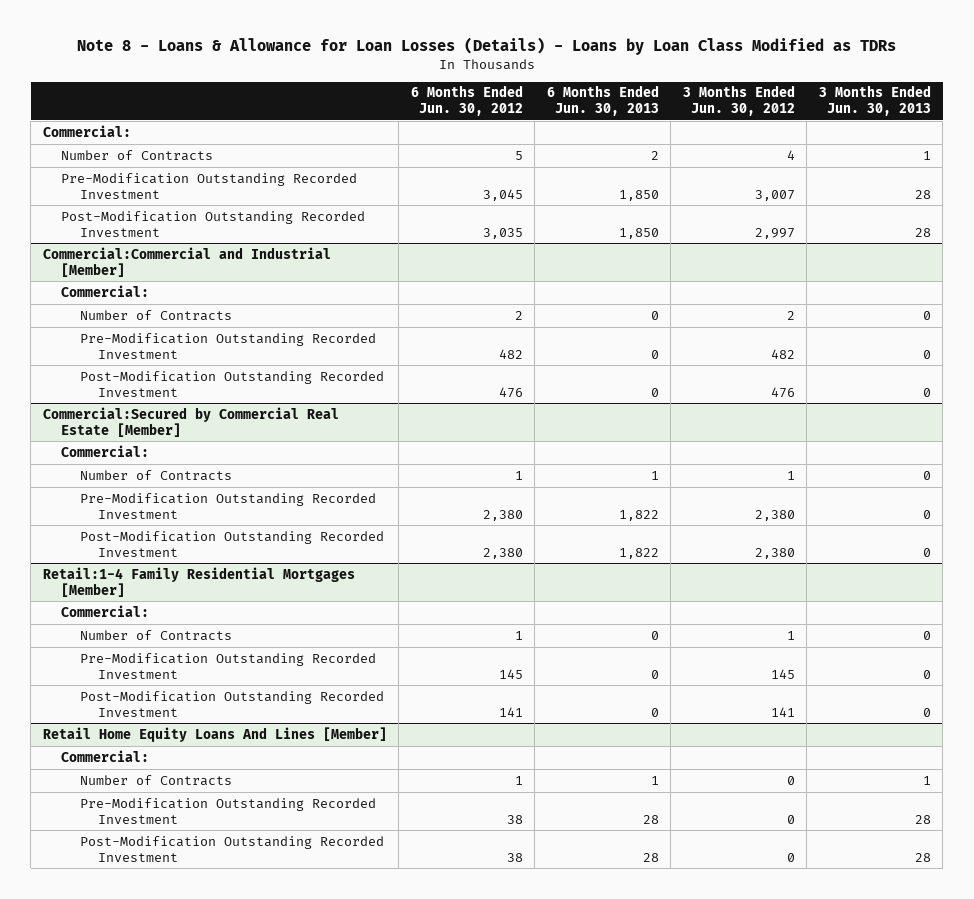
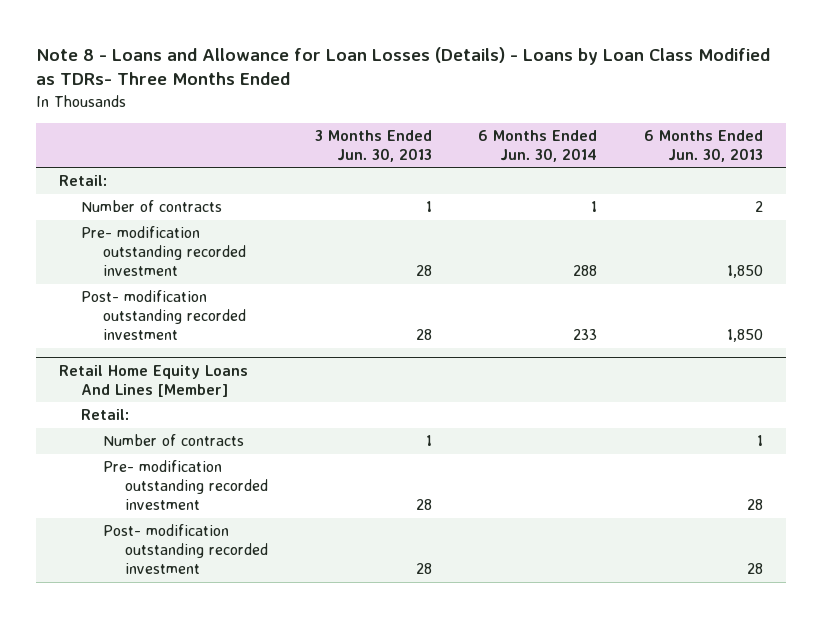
[76,37,896,56] Note 8 - Loans & Allowance for Loan Losses (Details) - Loans by Loan Class Modified as TDRs -> [35,46,770,86] Note 8 - Loans and Allowance for Loan Losses (Details) - Loans by Loan Class Modified as TDRs- Three Months Ended
[410,85,523,117] 6 Months Ended Jun. 30, 2012 -> none
[682,85,795,117] 3 Months Ended Jun. 30, 2012 -> none
none -> [478,129,598,163] 6 Months Ended Jun. 30, 2014
[42,124,131,137] Commercial: -> none
[42,246,331,277] Commercial:Commercial and Industrial [Member] -> none
[61,284,150,297] Commercial: -> none
[79,309,232,321] Number of Contracts -> none
[79,332,376,359] Pre-Modification Outstanding Recorded Investment -> none
[79,370,384,397] Post-Modification Outstanding Recorded Investment -> none
[42,406,339,437] Commercial:Secured by Commercial Real Estate [Member] -> none
[61,444,150,457] Commercial: -> none
[79,469,232,481] Number of Contracts -> none
[79,492,376,519] Pre-Modification Outstanding Recorded Investment -> none
[79,530,384,557] Post-Modification Outstanding Recorded Investment -> none
[42,566,355,597] Retail:1-4 Family Residential Mortgages [Member] -> none
[61,604,150,617] Commercial: -> none
[79,629,232,641] Number of Contracts -> none
[79,652,376,679] Pre-Modification Outstanding Recorded Investment -> none
[79,690,384,717] Post-Modification Outstanding Recorded Investment -> none
none -> [59,175,108,187] Retail:
[61,149,214,161] Number of Contracts -> [81,200,223,213] Number of contracts
[61,172,358,199] Pre-Modification Outstanding Recorded Investment -> [81,226,247,277] Pre- modification outstanding recorded investment
[61,210,366,237] Post-Modification Outstanding Recorded Investment -> [81,290,247,341] Post- modification outstanding recorded investment
[61,749,150,762] Commercial: -> none
none -> [81,409,130,421] Retail:
[79,774,232,786] Number of Contracts -> [103,434,245,447] Number of contracts
[79,797,376,824] Pre-Modification Outstanding Recorded Investment -> [103,460,269,511] Pre- modification outstanding recorded investment
[79,835,384,862] Post-Modification Outstanding Recorded Investment -> [103,524,269,575] Post- modification outstanding recorded investment

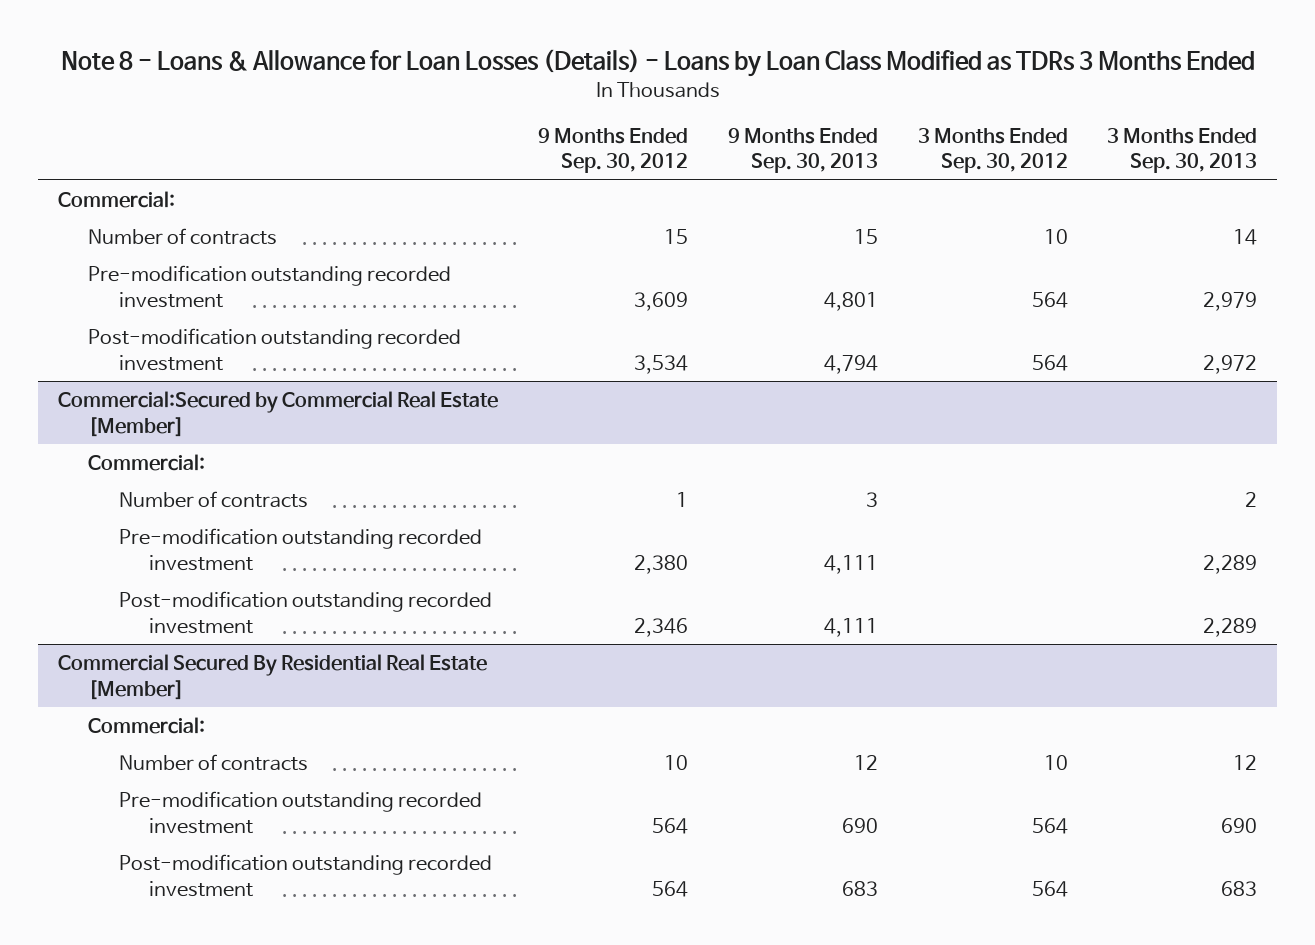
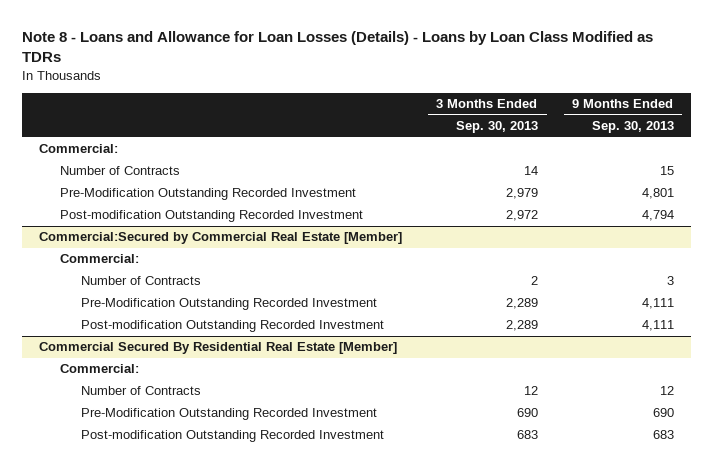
[60,49,1255,78] Note 8 - Loans & Allowance for Loan Losses (Details) - Loans by Loan Class Modified as TDRs 3 Months Ended -> [21,30,653,63] Note 8 - Loans and Allowance for Loan Losses (Details) - Loans by Loan Class Modified as TDRs
[537,127,688,174] 9 Months Ended Sep. 30, 2012 -> none
[917,127,1068,174] 3 Months Ended Sep. 30, 2012 -> none
[88,228,278,246] Number of contracts -> [59,166,180,176] Number of Contracts
[88,265,452,308] Pre-modification outstanding recorded investment -> [59,188,356,201] Pre-Modification Outstanding Recorded Investment
[88,328,462,371] Post-modification outstanding recorded investment -> [59,210,363,223] Post-modification Outstanding Recorded Investment
[118,491,308,509] Number of contracts -> [80,276,201,286] Number of Contracts
[118,528,482,571] Pre-modification outstanding recorded investment -> [80,298,377,311] Pre-Modification Outstanding Recorded Investment
[118,591,492,634] Post-modification outstanding recorded investment -> [80,320,384,333] Post-modification Outstanding Recorded Investment
[118,754,308,772] Number of contracts -> [80,386,201,396] Number of Contracts
[118,791,482,834] Pre-modification outstanding recorded investment -> [80,408,377,421] Pre-Modification Outstanding Recorded Investment
[118,854,492,897] Post-modification outstanding recorded investment -> [80,430,384,443] Post-modification Outstanding Recorded Investment

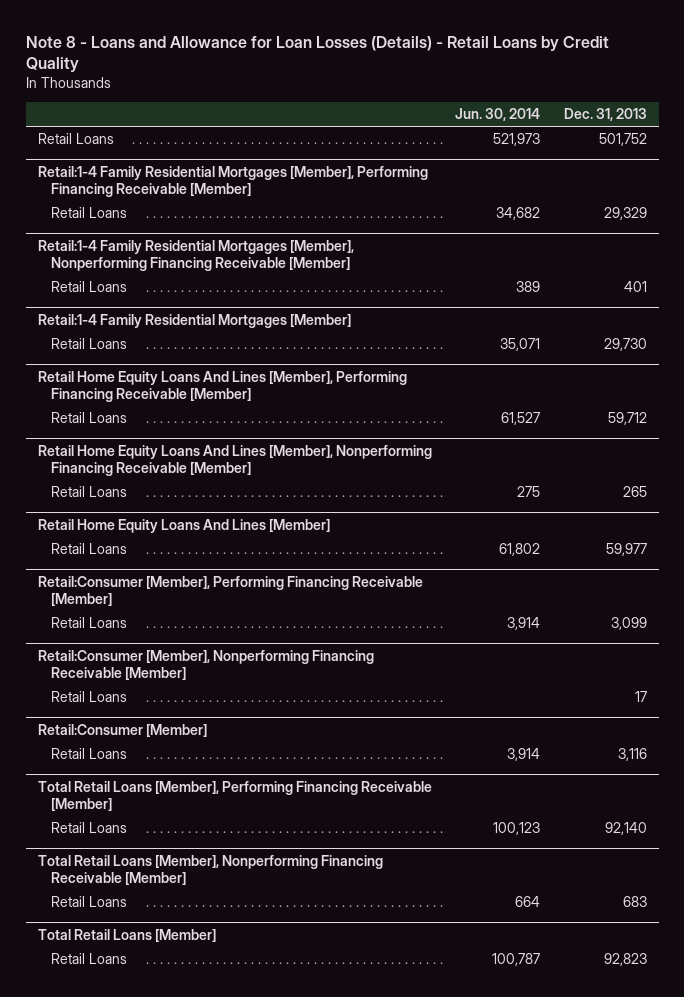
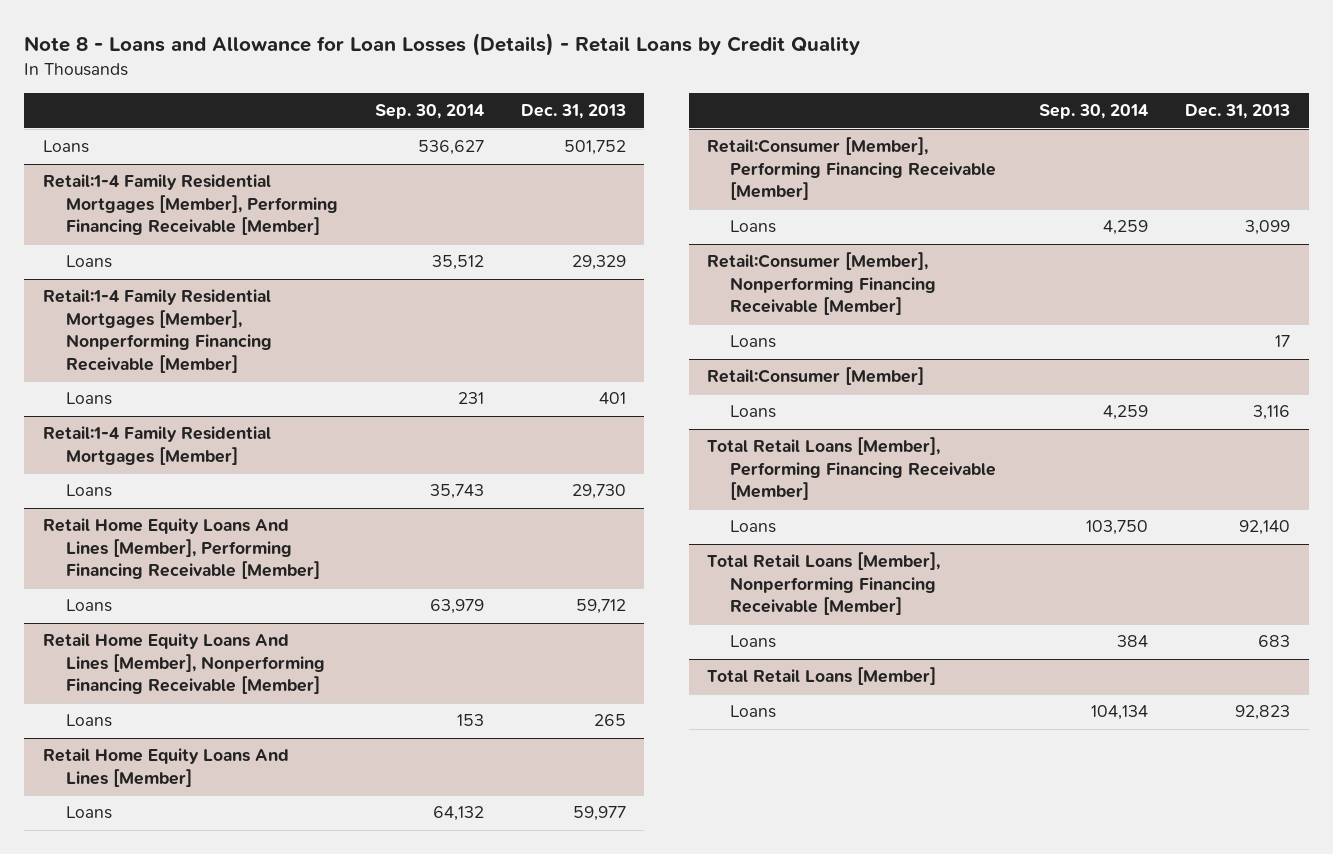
[455,108,541,122] Jun. 30, 2014 -> none
none -> [374,104,484,120] Sep. 30, 2014
[37,133,114,145] Retail Loans -> [42,140,89,154] Loans
[51,207,128,219] Retail Loans -> [65,255,112,269] Loans
[51,281,128,293] Retail Loans -> [65,392,112,406] Loans
[51,338,128,350] Retail Loans -> [65,484,112,498] Loans
[51,412,128,424] Retail Loans -> [65,599,112,613] Loans
[51,486,128,498] Retail Loans -> [65,714,112,728] Loans
[51,543,128,555] Retail Loans -> [65,806,112,820] Loans
[51,617,128,629] Retail Loans -> [730,220,777,234] Loans
[51,691,128,703] Retail Loans -> [730,335,777,349] Loans
[51,748,128,760] Retail Loans -> [730,405,777,419] Loans
[51,822,128,834] Retail Loans -> [730,520,777,534] Loans
[51,896,128,908] Retail Loans -> [730,635,777,649] Loans
[51,953,128,965] Retail Loans -> [730,705,777,719] Loans

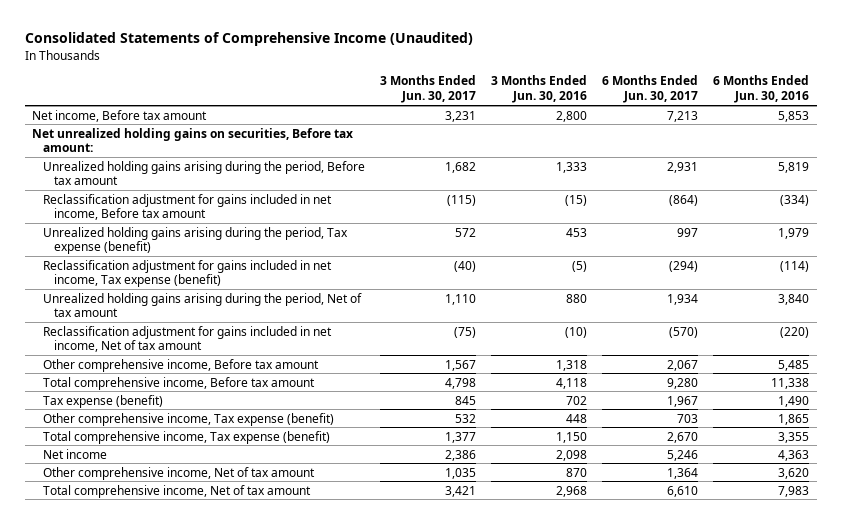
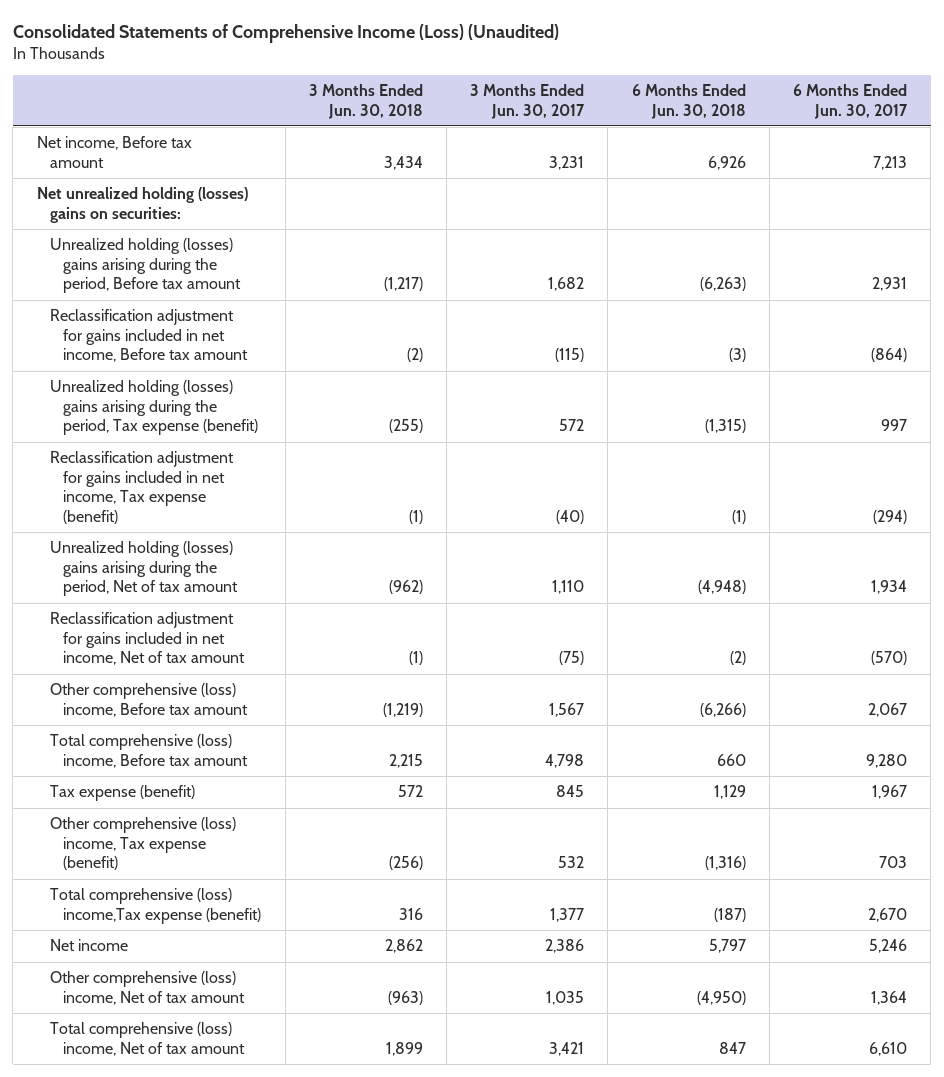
[24,32,473,47] Consolidated Statements of Comprehensive Income (Unaudited) -> [12,23,559,43] Consolidated Statements of Comprehensive Income (Loss) (Unaudited)
[491,75,588,104] 3 Months Ended Jun. 30, 2016 -> none
[713,75,810,104] 6 Months Ended Jun. 30, 2016 -> none
none -> [308,84,423,119] 3 Months Ended Jun. 30, 2018
none -> [631,84,746,119] 6 Months Ended Jun. 30, 2018
[32,127,354,153] Net unrealized holding gains on securities, Before tax amount: -> [36,187,248,223] Net unrealized holding (losses) gains on securities:
[43,160,366,186] Unrealized holding gains arising during the period, Before tax amount -> [50,238,242,294] Unrealized holding (losses) gains arising during the period, Before tax amount
[43,226,349,255] Unrealized holding gains arising during the period, Tax expense (benefit) -> [50,380,259,436] Unrealized holding (losses) gains arising during the period, Tax expense (benefit)
[43,292,363,318] Unrealized holding gains arising during the period, Net of tax amount -> [50,541,239,597] Unrealized holding (losses) gains arising during the period, Net of tax amount
[43,358,320,372] Other comprehensive income, Before tax amount -> [50,683,249,717] Other comprehensive (loss) income, Before tax amount
[43,376,316,390] Total comprehensive income, Before tax amount -> [50,734,249,768] Total comprehensive (loss) income, Before tax amount
[43,412,335,426] Other comprehensive income, Tax expense (benefit) -> [50,817,237,871] Other comprehensive (loss) income, Tax expense (benefit)
[43,430,331,444] Total comprehensive income, Tax expense (benefit) -> [50,888,262,924] Total comprehensive (loss) income,Tax expense (benefit)
[43,466,316,480] Other comprehensive income, Net of tax amount -> [50,971,246,1005] Other comprehensive (loss) income, Net of tax amount
[43,484,312,498] Total comprehensive income, Net of tax amount -> [50,1022,246,1056] Total comprehensive (loss) income, Net of tax amount

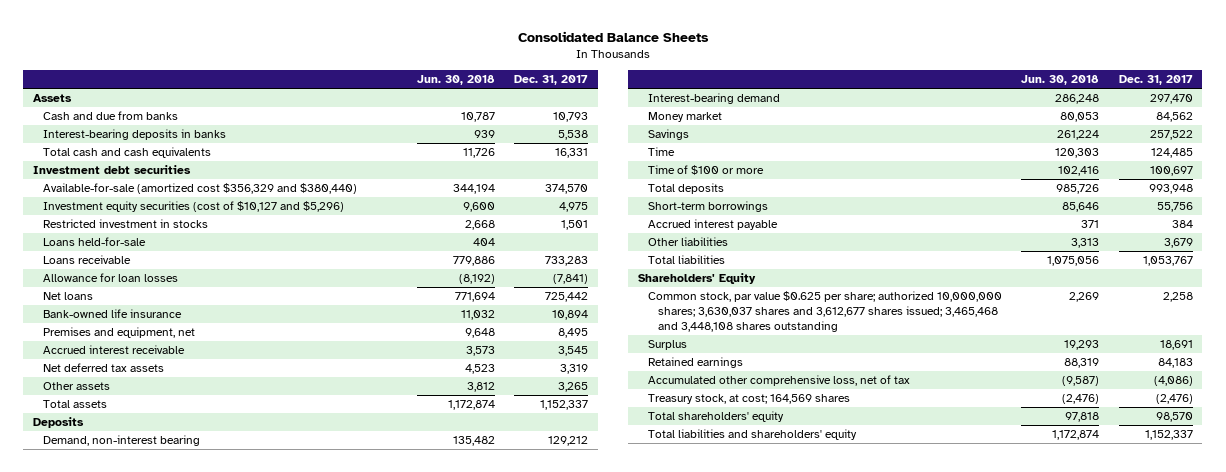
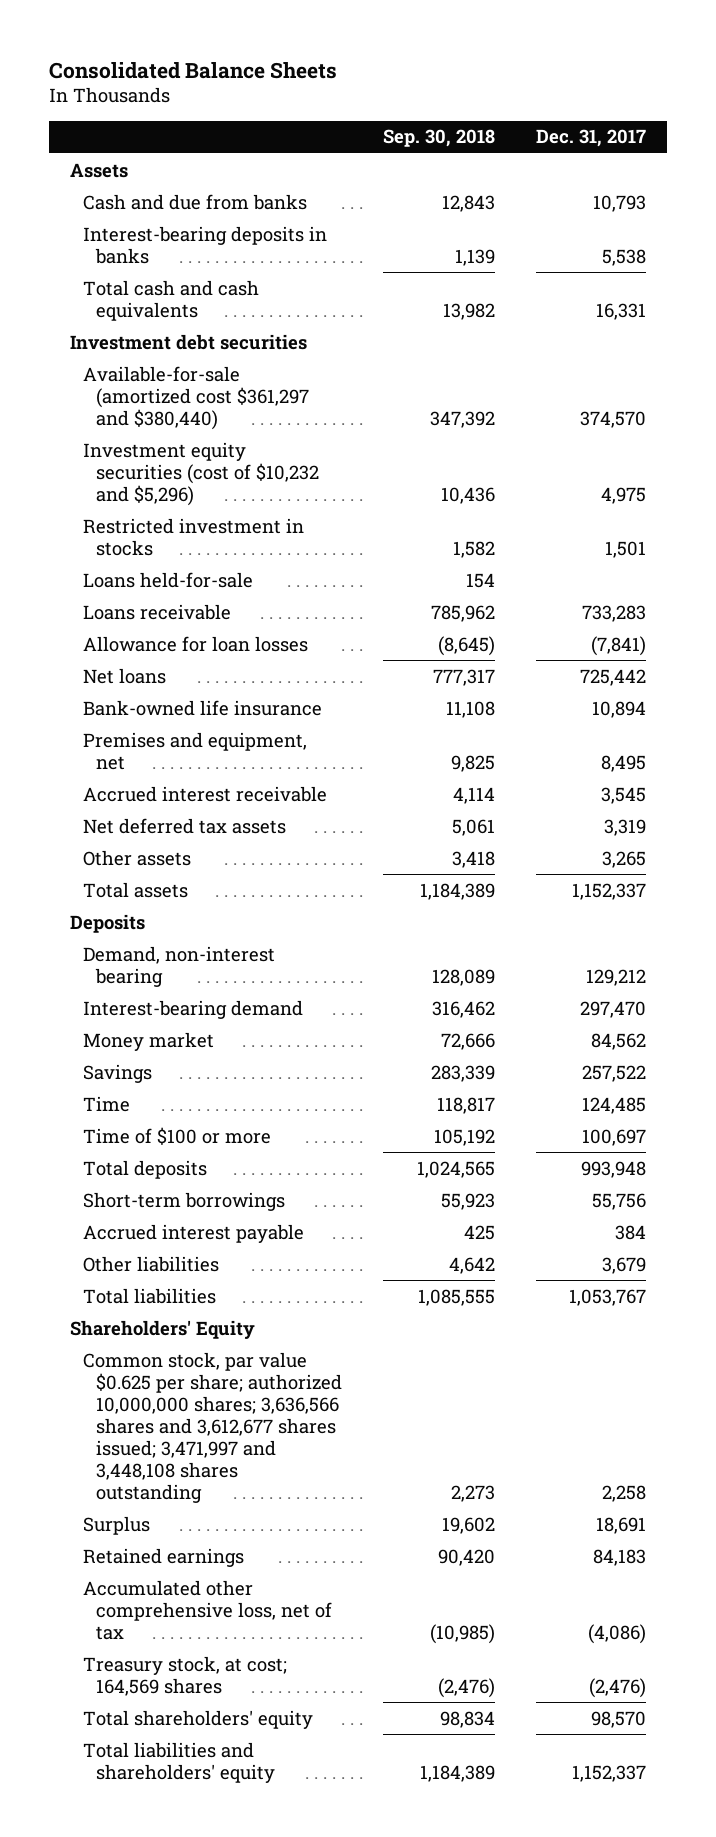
[416,75,495,86] Jun. 30, 2018 -> none
none -> [383,129,496,148] Sep. 30, 2018
[43,183,358,195] Available-for-sale (amortized cost $356,329 and $380,440) -> [82,365,309,430] Available-for-sale (amortized cost $361,297 and $380,440)
[43,201,345,213] Investment equity securities (cost of $10,127 and $5,296) -> [82,441,319,506] Investment equity securities (cost of $10,232 and $5,296)
[647,291,1002,332] Common stock, par value $0.625 per share; authorized 10,000,000 shares; 3,630,037 shares and 3,612,677 shares issued; 3,465,468 and 3,448,108 shares outstanding -> [82,1351,342,1503] Common stock, par value $0.625 per share; authorized 10,000,000 shares; 3,636,566 shares and 3,612,677 shares issued; 3,471,997 and 3,448,108 shares outstanding

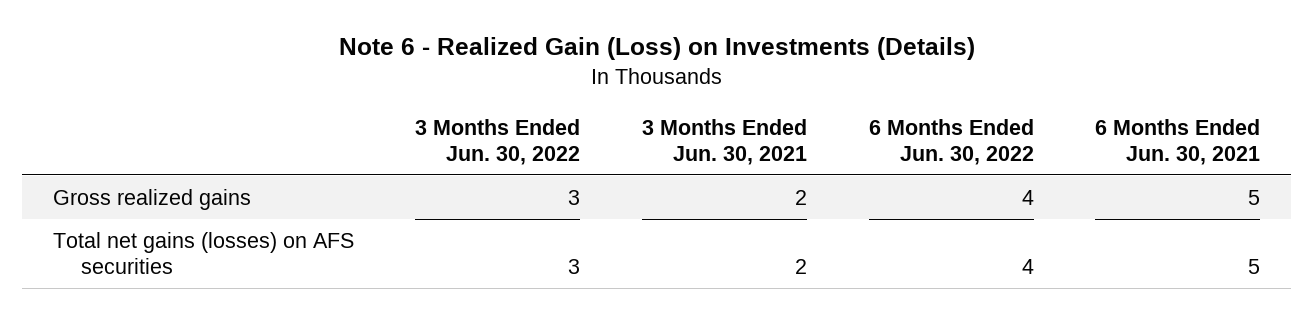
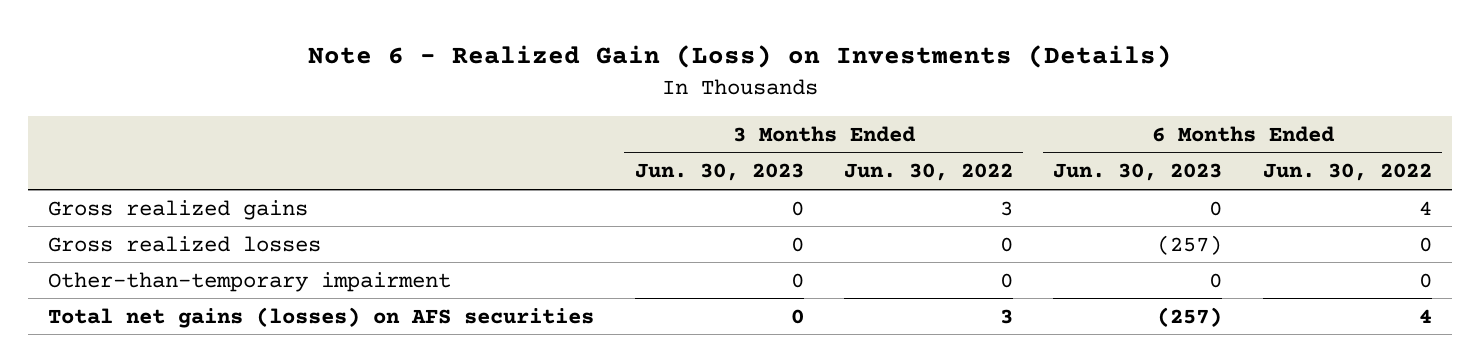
[642,118,808,165] 3 Months Ended Jun. 30, 2021 -> none
[1095,118,1261,165] 6 Months Ended Jun. 30, 2021 -> none
none -> [634,163,804,182] Jun. 30, 2023
none -> [1053,163,1223,182] Jun. 30, 2023
none -> [48,235,322,252] Gross realized losses
none -> [48,271,452,292] Other-than-temporary impairment

